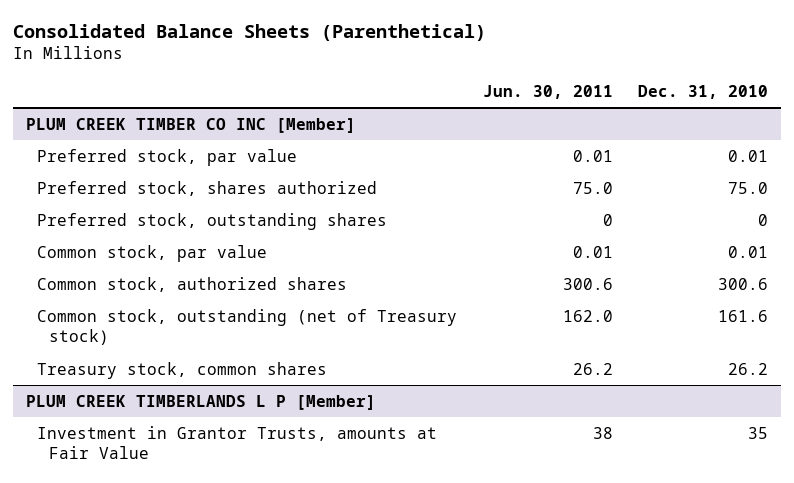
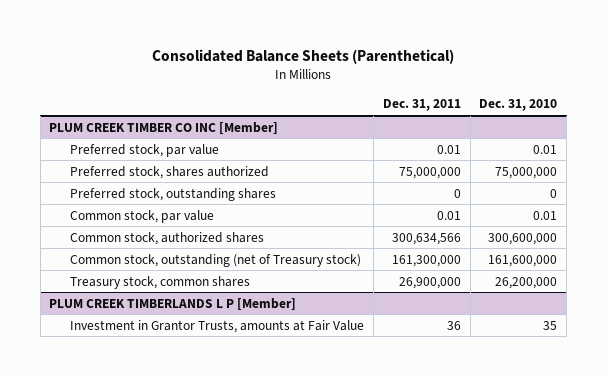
[482,84,613,99] Jun. 30, 2011 -> none
none -> [382,99,461,112] Dec. 31, 2011
[728,181,769,194] 75.0 -> [495,166,558,179] 75,000,000
[718,277,769,290] 300.6 -> [488,232,558,245] 300,600,000
[718,309,769,322] 161.6 -> [488,254,558,267] 161,600,000
[728,362,769,375] 26.2 -> [495,276,558,289] 26,200,000

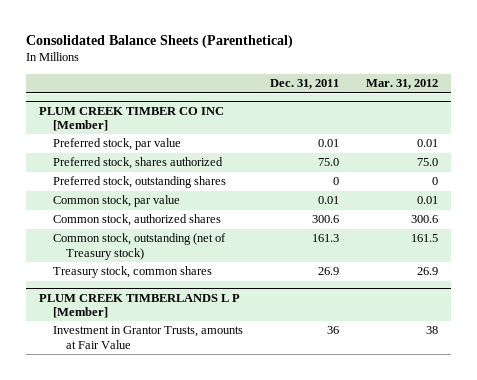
[479,99,558,112] Dec. 31, 2010 -> none
none -> [365,79,438,90] Mar. 31, 2012
[398,166,461,179] 75,000,000 -> [317,158,339,167] 75.0
[391,232,461,245] 300,634,566 -> [311,215,339,224] 300.6
[391,254,461,267] 161,300,000 -> [311,234,339,243] 161.3
[398,276,461,289] 26,900,000 -> [317,267,339,276] 26.9

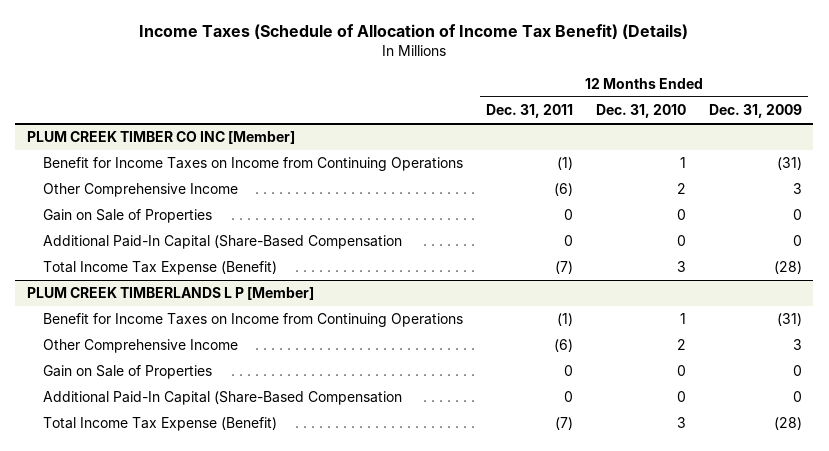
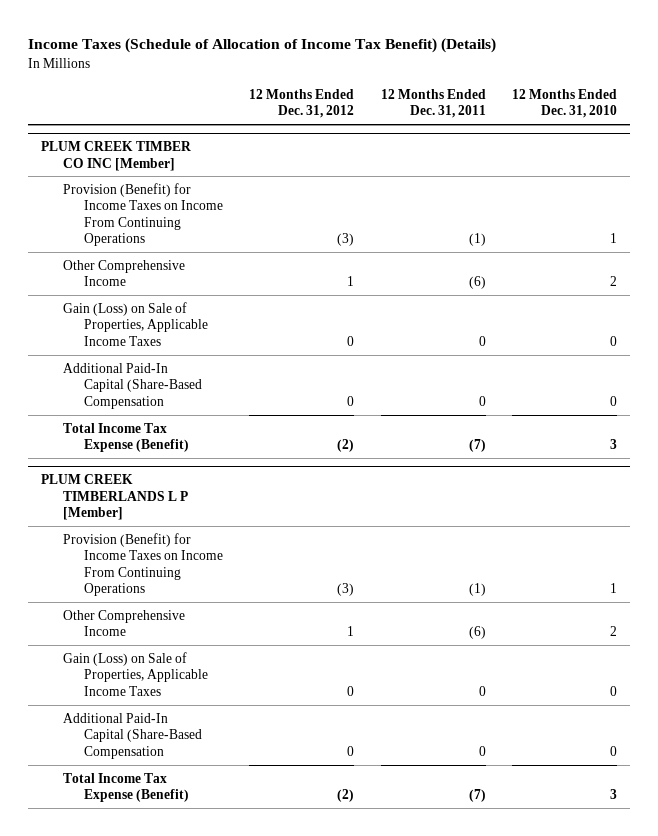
[708,104,802,119] Dec. 31, 2009 -> none
none -> [249,88,355,119] 12 Months Ended Dec. 31, 2012
[43,157,464,172] Benefit for Income Taxes on Income from Continuing Operations -> [62,182,224,247] Provision (Benefit) for Income Taxes on Income From Continuing Operations
[43,209,213,224] Gain on Sale of Properties -> [62,301,209,346] Gain (Loss) on Sale of Properties, Applicable Income Taxes
[43,313,464,328] Benefit for Income Taxes on Income from Continuing Operations -> [62,532,224,597] Provision (Benefit) for Income Taxes on Income From Continuing Operations
[43,365,213,380] Gain on Sale of Properties -> [62,651,209,696] Gain (Loss) on Sale of Properties, Applicable Income Taxes

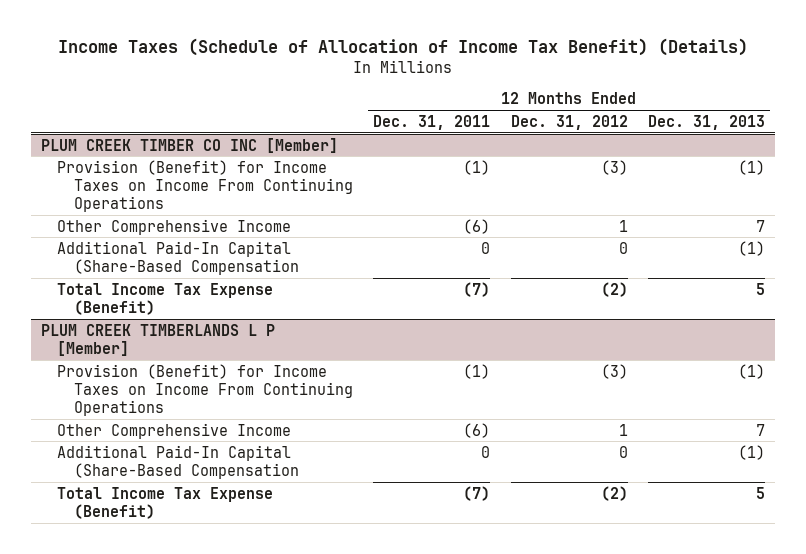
[512,88,618,119] 12 Months Ended Dec. 31, 2010 -> none
none -> [648,114,766,130] Dec. 31, 2013
[62,301,209,346] Gain (Loss) on Sale of Properties, Applicable Income Taxes -> none
[62,651,209,696] Gain (Loss) on Sale of Properties, Applicable Income Taxes -> none

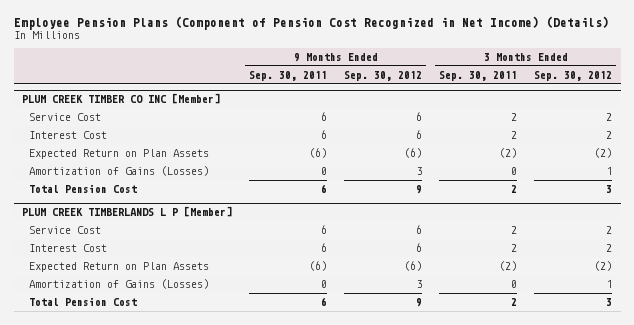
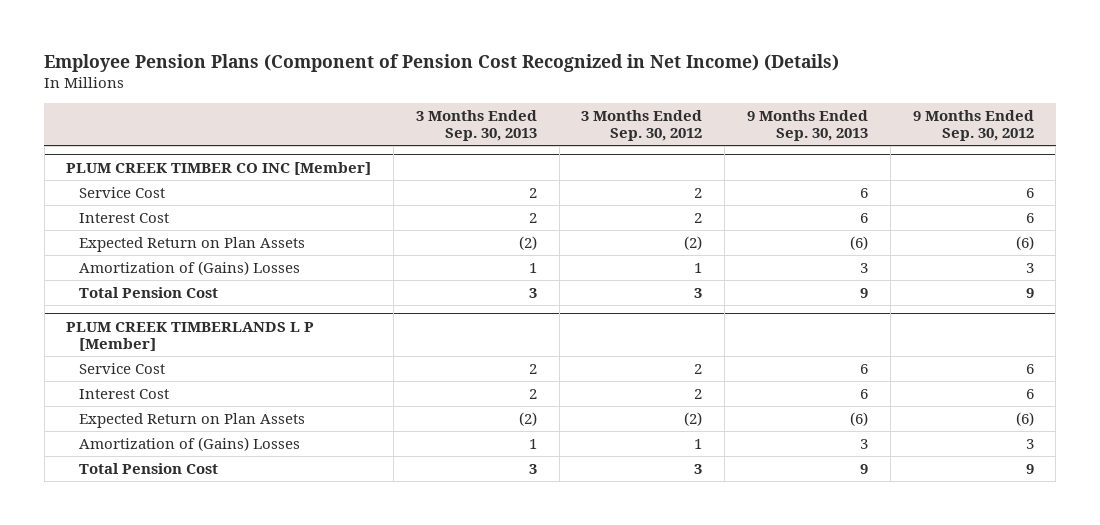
[249,70,328,81] Sep. 30, 2011 -> none
[439,70,518,81] Sep. 30, 2011 -> none
none -> [415,109,537,142] 3 Months Ended Sep. 30, 2013
none -> [746,109,868,142] 9 Months Ended Sep. 30, 2013
[28,165,209,176] Amortization of Gains (Losses) -> [79,260,301,275] Amortization of (Gains) Losses
[28,278,209,289] Amortization of Gains (Losses) -> [79,436,301,451] Amortization of (Gains) Losses

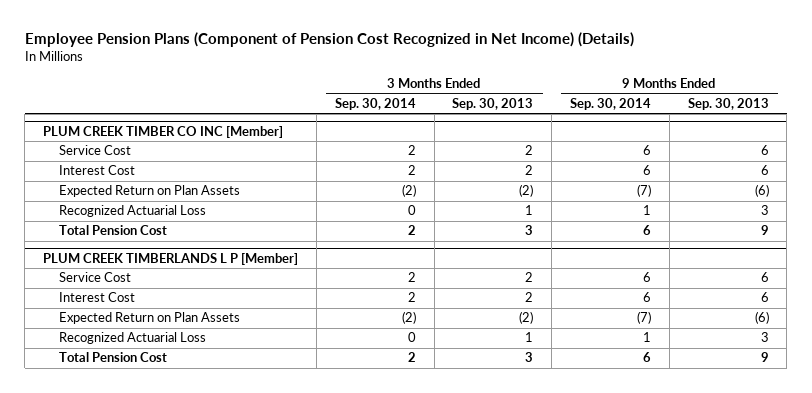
[581,109,703,142] 3 Months Ended Sep. 30, 2012 -> none
[912,109,1034,142] 9 Months Ended Sep. 30, 2012 -> none
none -> [334,97,416,110] Sep. 30, 2014
none -> [570,97,652,110] Sep. 30, 2014
[79,260,301,275] Amortization of (Gains) Losses -> [58,205,206,218] Recognized Actuarial Loss
[79,436,301,451] Amortization of (Gains) Losses -> [58,332,206,345] Recognized Actuarial Loss

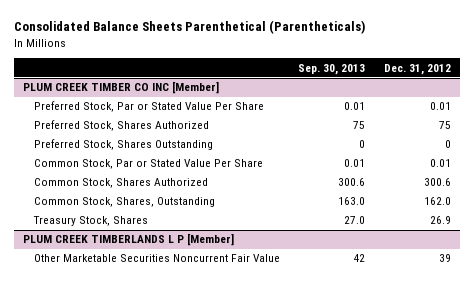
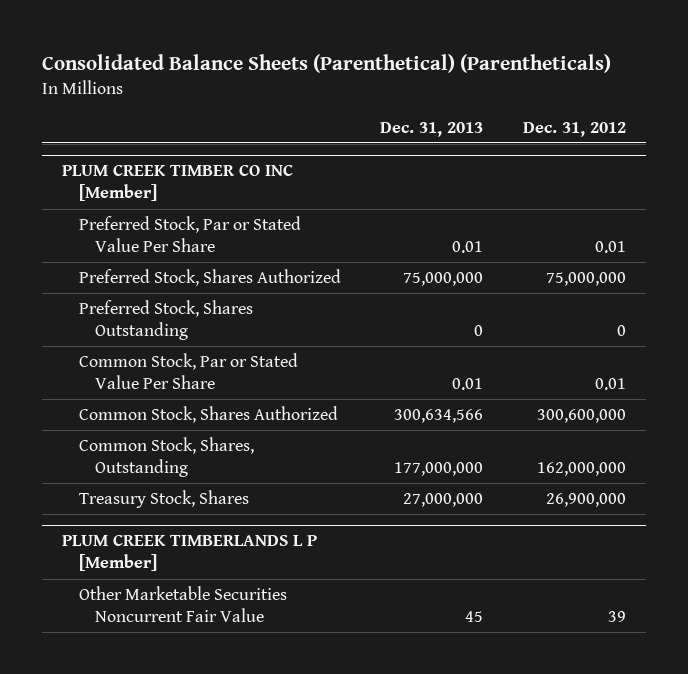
[13,20,365,35] Consolidated Balance Sheets Parenthetical (Parentheticals) -> [42,53,612,73] Consolidated Balance Sheets (Parenthetical) (Parentheticals)
[298,63,366,75] Sep. 30, 2013 -> none
none -> [380,121,484,137] Dec. 31, 2013
[438,121,451,130] 75 -> [546,272,627,287] 75,000,000
[423,178,451,187] 300.6 -> [537,409,627,424] 300,600,000
[423,197,451,206] 162.0 -> [537,462,627,477] 162,000,000
[429,216,451,225] 26.9 -> [546,493,627,508] 26,900,000

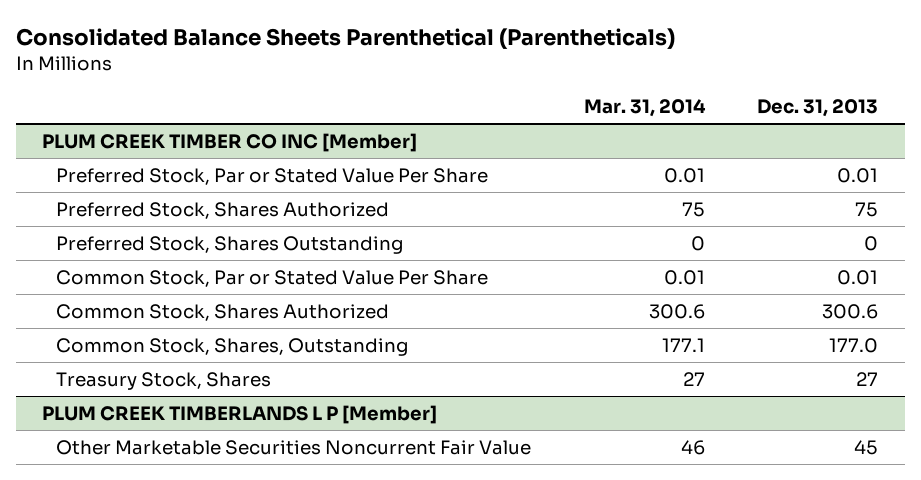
[42,53,612,73] Consolidated Balance Sheets (Parenthetical) (Parentheticals) -> [16,28,676,50] Consolidated Balance Sheets Parenthetical (Parentheticals)
[523,121,627,137] Dec. 31, 2012 -> none
none -> [583,98,706,117] Mar. 31, 2014
[403,272,484,287] 75,000,000 -> [855,201,879,217] 75
[394,409,484,424] 300,634,566 -> [822,303,879,319] 300.6
[394,462,484,477] 177,000,000 -> [829,337,879,353] 177.0
[403,493,484,508] 27,000,000 -> [856,371,879,386] 27

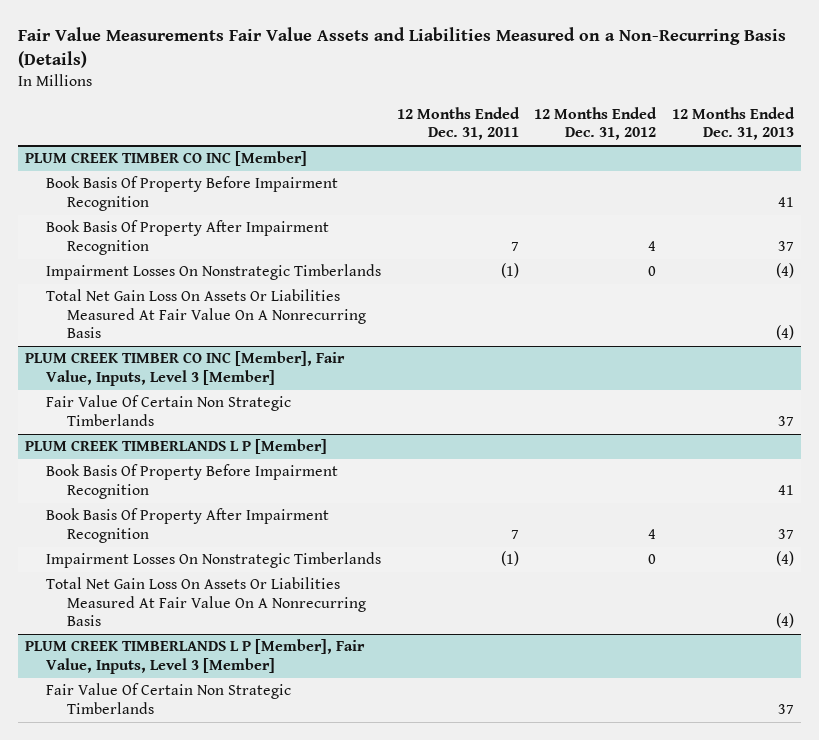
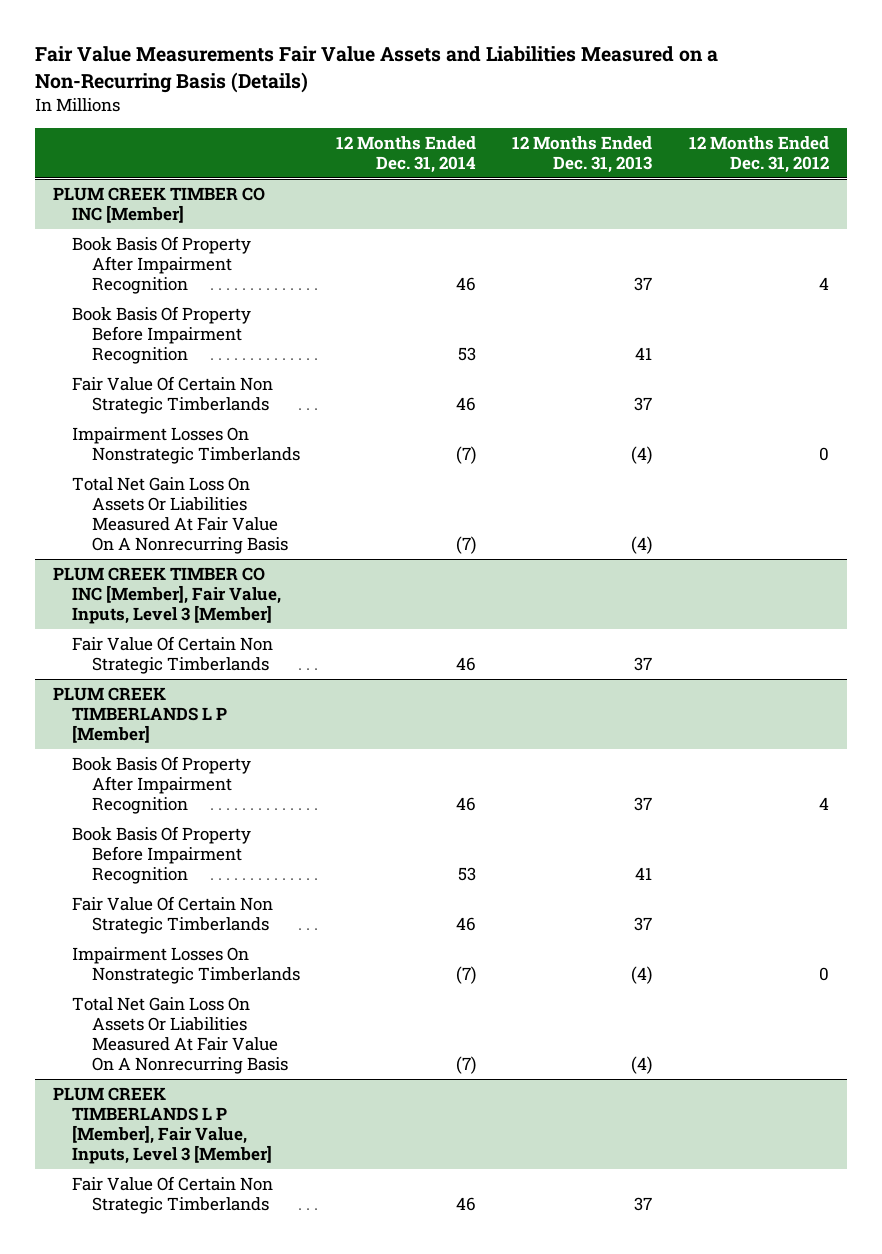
[396,106,520,141] 12 Months Ended Dec. 31, 2011 -> none
none -> [336,135,477,173] 12 Months Ended Dec. 31, 2014
[46,176,339,211] Book Basis Of Property Before Impairment Recognition -> [72,306,252,365] Book Basis Of Property Before Impairment Recognition
none -> [72,376,274,415] Fair Value Of Certain Non Strategic Timberlands
[46,464,339,499] Book Basis Of Property Before Impairment Recognition -> [72,826,252,885] Book Basis Of Property Before Impairment Recognition
none -> [72,896,274,935] Fair Value Of Certain Non Strategic Timberlands

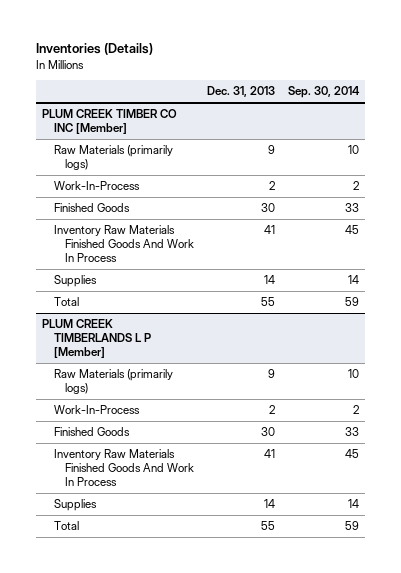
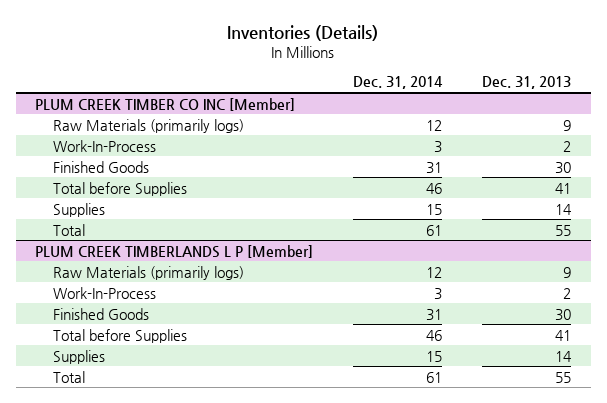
[287,86,360,99] Sep. 30, 2014 -> none
none -> [353,76,444,90] Dec. 31, 2014
[53,225,195,262] Inventory Raw Materials Finished Goods And Work In Process -> [52,181,187,196] Total before Supplies
[53,449,195,486] Inventory Raw Materials Finished Goods And Work In Process -> [52,328,187,343] Total before Supplies

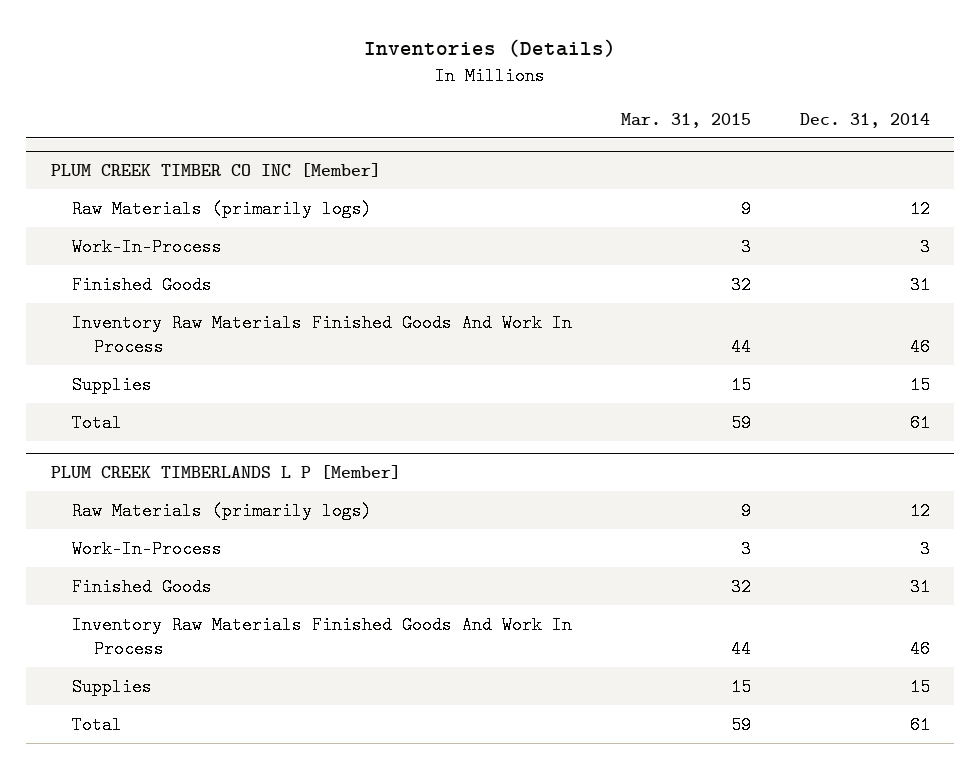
[482,76,572,90] Dec. 31, 2013 -> none
none -> [620,112,751,128] Mar. 31, 2015
[52,181,187,196] Total before Supplies -> [72,313,573,357] Inventory Raw Materials Finished Goods And Work In Process
[52,328,187,343] Total before Supplies -> [72,615,573,659] Inventory Raw Materials Finished Goods And Work In Process

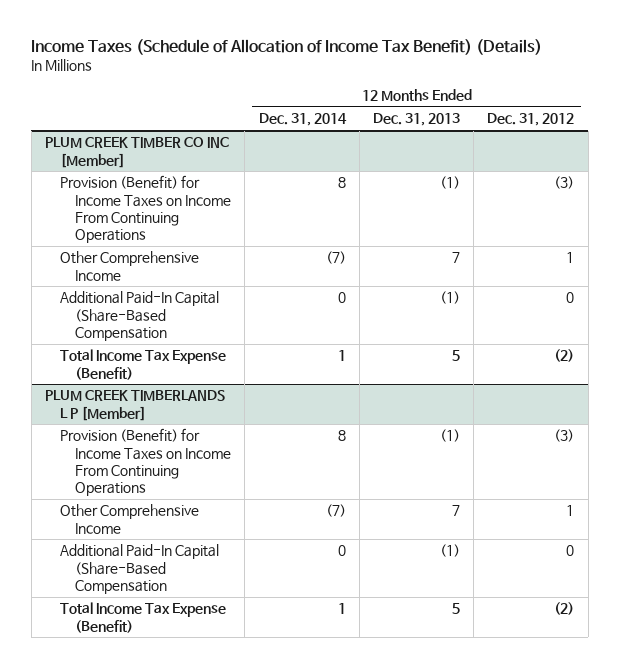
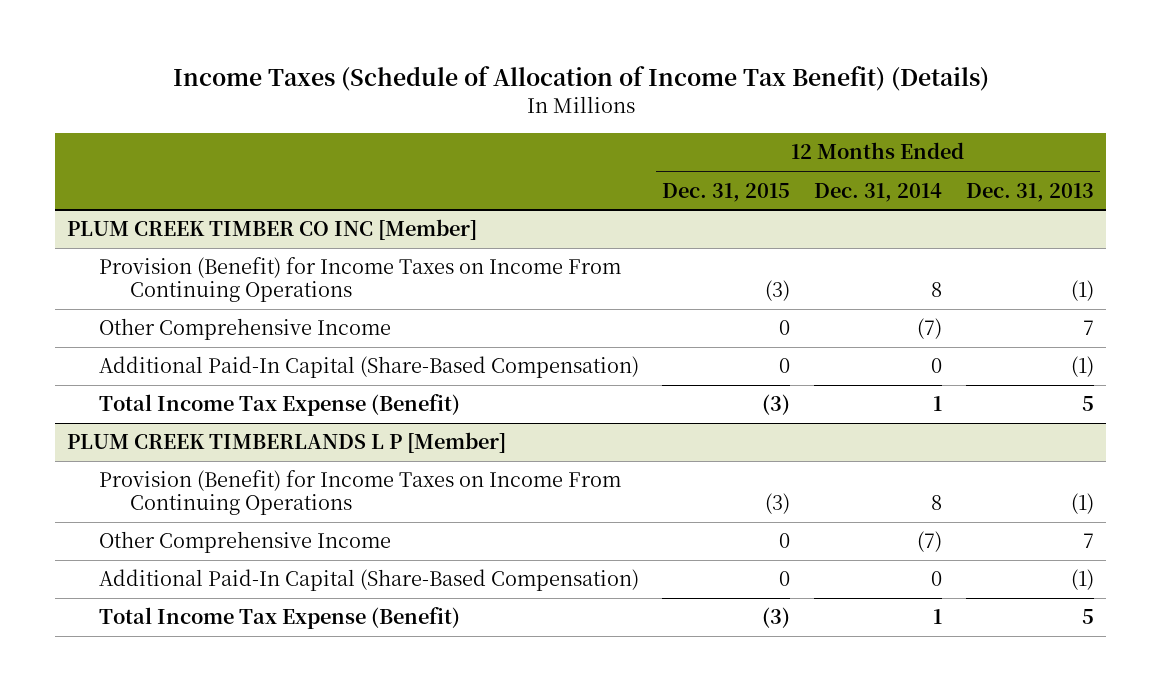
[487,113,575,127] Dec. 31, 2012 -> none
none -> [662,182,791,202] Dec. 31, 2015
[60,291,220,341] Additional Paid-In Capital (Share-Based Compensation -> [98,356,639,379] Additional Paid-In Capital (Share-Based Compensation)
[60,544,220,594] Additional Paid-In Capital (Share-Based Compensation -> [98,569,639,592] Additional Paid-In Capital (Share-Based Compensation)

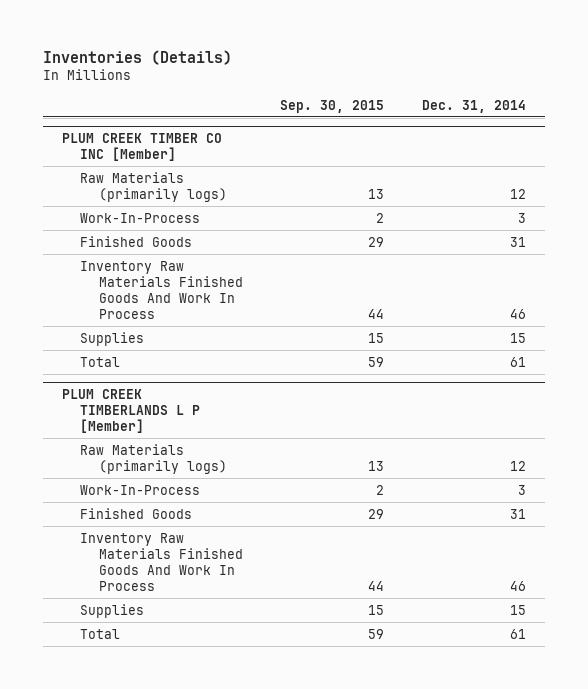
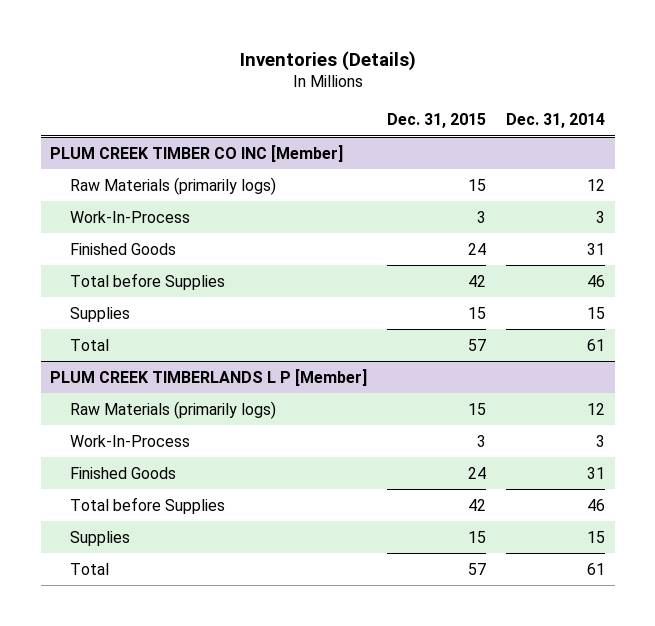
[280,99,385,113] Sep. 30, 2015 -> none
none -> [387,113,487,129] Dec. 31, 2015
[80,260,243,319] Inventory Raw Materials Finished Goods And Work In Process -> [69,272,225,290] Total before Supplies
[80,532,243,591] Inventory Raw Materials Finished Goods And Work In Process -> [69,496,225,514] Total before Supplies

